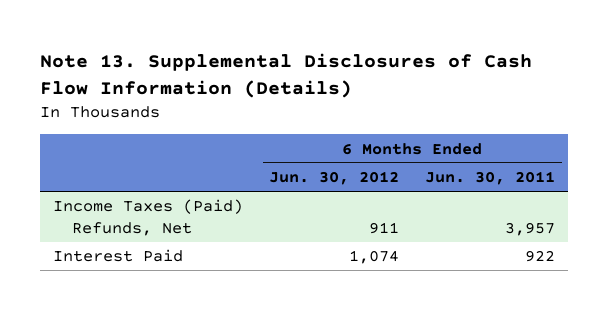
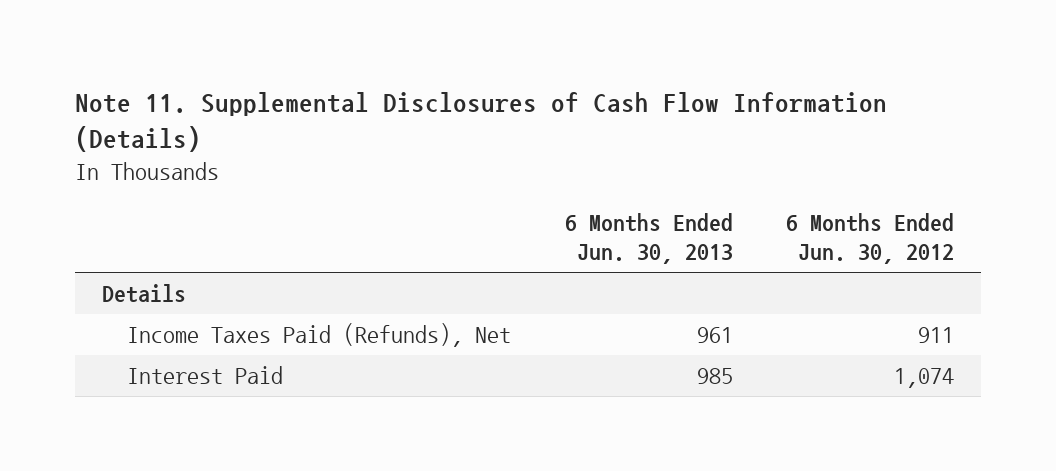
[40,53,533,98] Note 13. Supplemental Disclosures of Cash Flow Information (Details) -> [74,92,887,153] Note 11. Supplemental Disclosures of Cash Flow Information (Details)
[425,170,556,185] Jun. 30, 2011 -> none
none -> [564,212,733,265] 6 Months Ended Jun. 30, 2013
none -> [101,283,186,303] Details
[53,199,244,237] Income Taxes (Paid) Refunds, Net -> [126,322,511,347] Income Taxes Paid (Refunds), Net

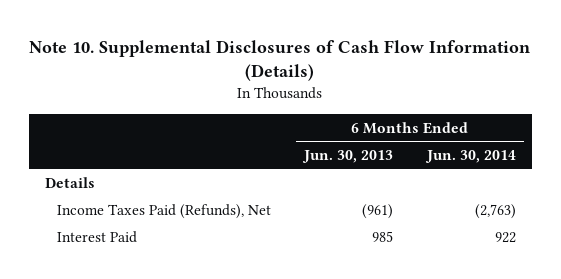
[74,92,887,153] Note 11. Supplemental Disclosures of Cash Flow Information (Details) -> [29,40,531,82] Note 10. Supplemental Disclosures of Cash Flow Information (Details)
[786,212,955,265] 6 Months Ended Jun. 30, 2012 -> none
none -> [424,149,516,163] Jun. 30, 2014
[696,326,733,343] 961 -> [362,203,394,219] (961)

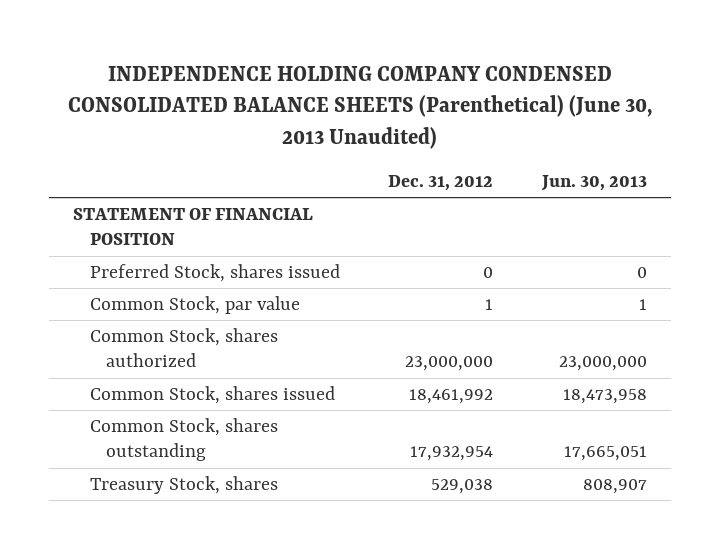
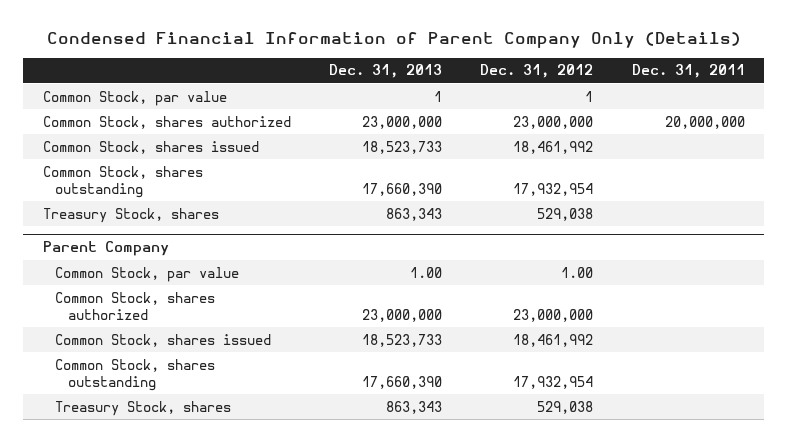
[68,65,653,150] INDEPENDENCE HOLDING COMPANY CONDENSED CONSOLIDATED BALANCE SHEETS (Parenthetical) (June 30, 2013 Unaudited) -> [46,32,741,49] Condensed Financial Information of Parent Company Only (Details)
[541,174,648,191] Jun. 30, 2013 -> none
none -> [328,64,442,79] Dec. 31, 2013
none -> [631,64,745,79] Dec. 31, 2011
[73,208,314,246] STATEMENT OF FINANCIAL POSITION -> none
[89,264,340,283] Preferred Stock, shares issued -> none
none -> [42,241,169,257] Parent Company
none -> [55,266,240,282] Common Stock, par value
none -> [55,291,216,320] Common Stock, shares authorized
none -> [55,333,272,347] Common Stock, shares issued
none -> [55,358,216,391] Common Stock, shares outstanding
none -> [55,400,232,416] Treasury Stock, shares

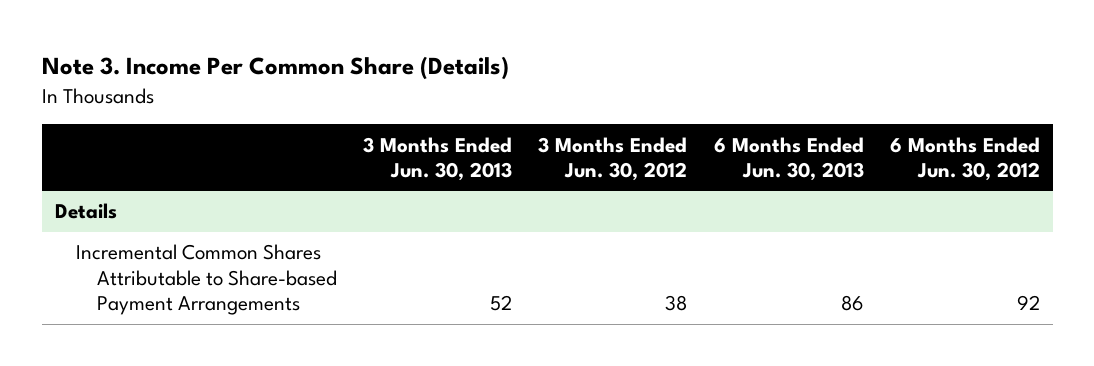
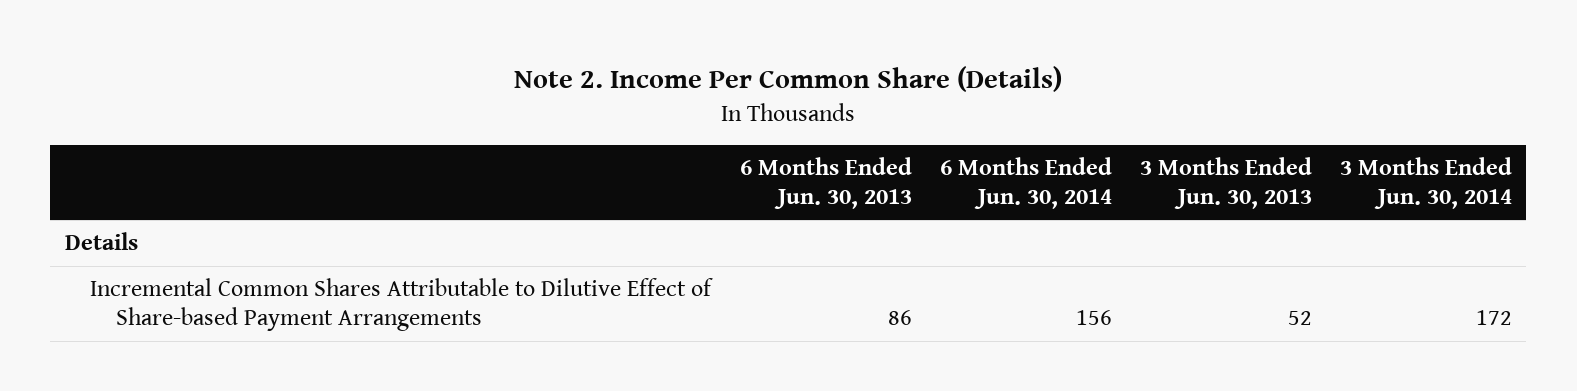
[41,56,509,81] Note 3. Income Per Common Share (Details) -> [514,66,1063,93] Note 2. Income Per Common Share (Details)
[538,136,688,181] 3 Months Ended Jun. 30, 2012 -> none
[889,136,1040,181] 6 Months Ended Jun. 30, 2012 -> none
none -> [939,157,1112,210] 6 Months Ended Jun. 30, 2014
none -> [1339,157,1512,210] 3 Months Ended Jun. 30, 2014
[75,244,338,316] Incremental Common Shares Attributable to Share-based Payment Arrangements -> [90,278,714,332] Incremental Common Shares Attributable to Dilutive Effect of Share-based Payment Arrangements

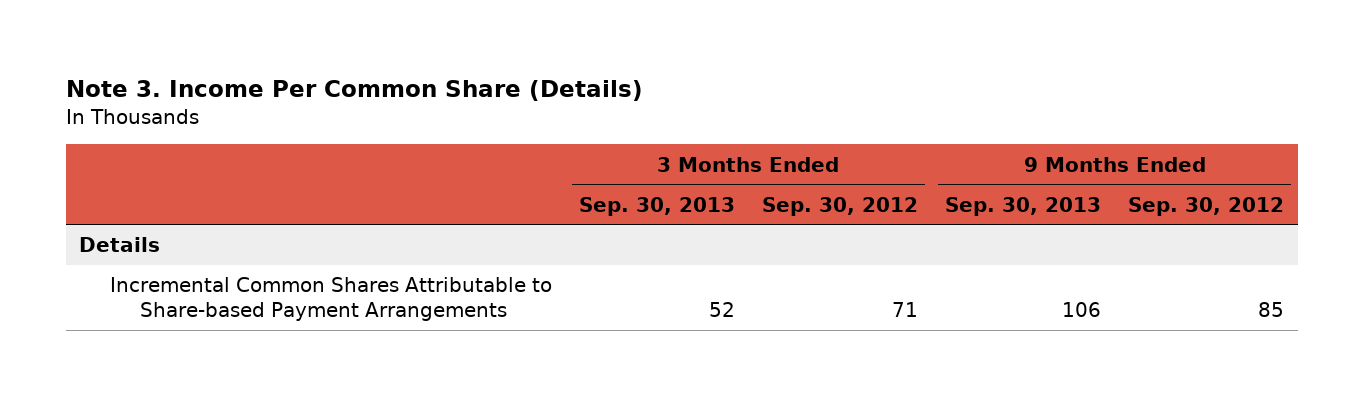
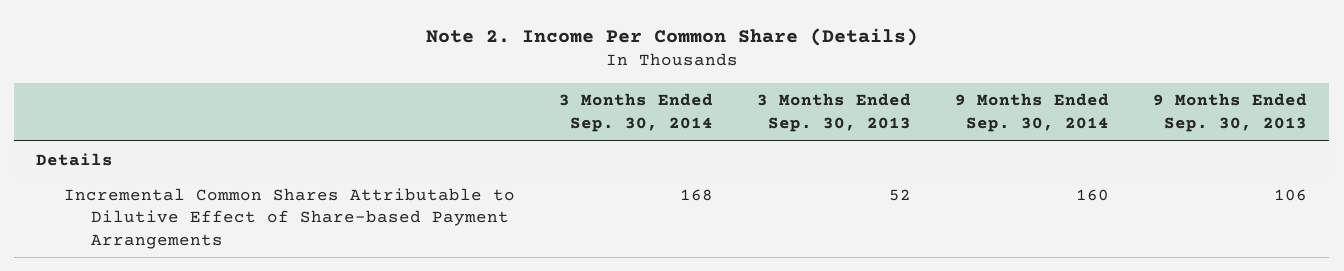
[65,79,643,101] Note 3. Income Per Common Share (Details) -> [425,27,918,46] Note 2. Income Per Common Share (Details)
[762,196,919,216] Sep. 30, 2012 -> none
[1128,196,1285,216] Sep. 30, 2012 -> none
none -> [558,93,713,133] 3 Months Ended Sep. 30, 2014
none -> [955,93,1110,133] 9 Months Ended Sep. 30, 2014
[109,277,552,321] Incremental Common Shares Attributable to Share-based Payment Arrangements -> [63,187,515,249] Incremental Common Shares Attributable to Dilutive Effect of Share-based Payment Arrangements

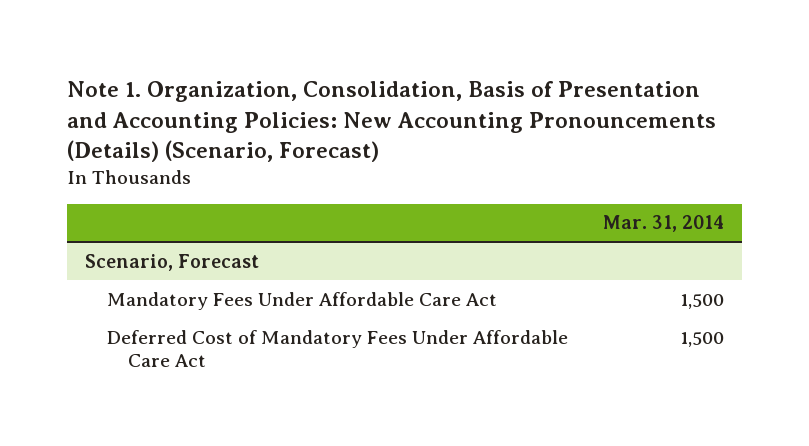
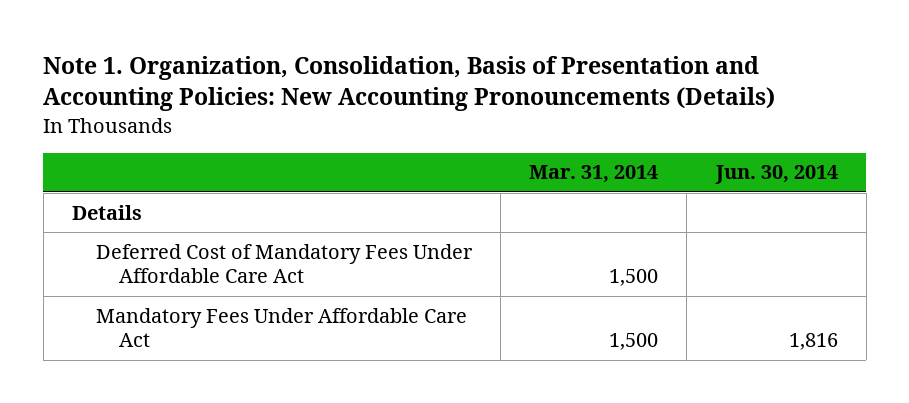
[66,81,716,162] Note 1. Organization, Consolidation, Basis of Presentation and Accounting Policies: New Accounting Pronouncements (Details) (Scenario, Forecast) -> [43,56,776,112] Note 1. Organization, Consolidation, Basis of Presentation and Accounting Policies: New Accounting Pronouncements (Details)
none -> [714,165,838,185] Jun. 30, 2014
[84,253,259,271] Scenario, Forecast -> none
[106,291,497,310] Mandatory Fees Under Affordable Care Act -> none
none -> [71,204,142,220] Details
none -> [95,307,467,348] Mandatory Fees Under Affordable Care Act

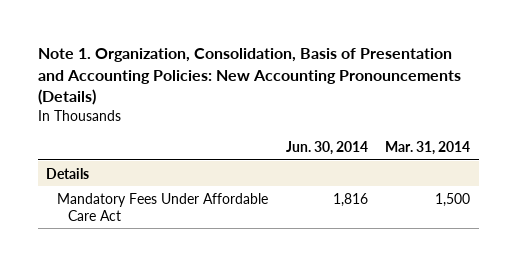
[95,243,473,284] Deferred Cost of Mandatory Fees Under Affordable Care Act -> none

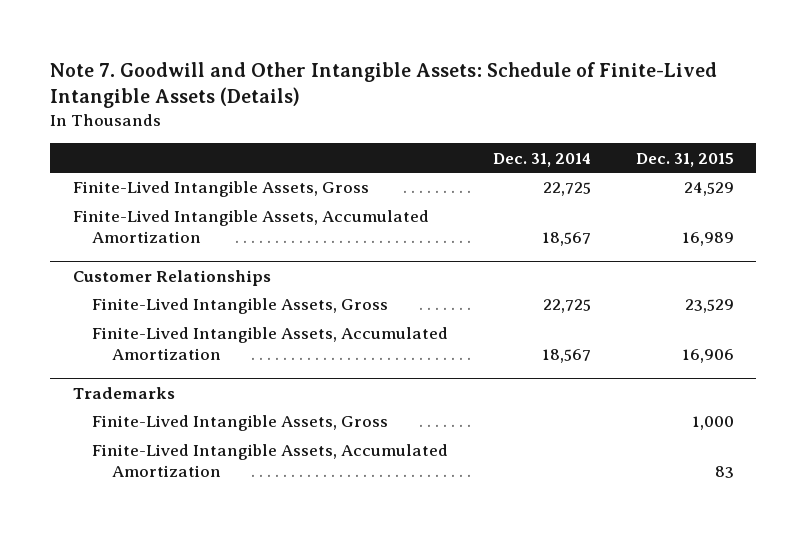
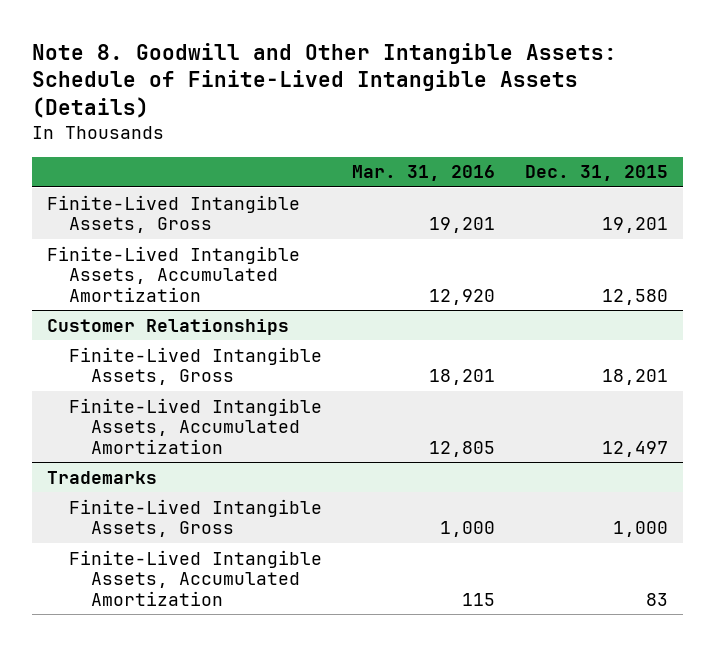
[50,61,718,109] Note 7. Goodwill and Other Intangible Assets: Schedule of Finite-Lived Intangible Assets (Details) -> [32,42,618,118] Note 8. Goodwill and Other Intangible Assets: Schedule of Finite-Lived Intangible Assets (Details)
[493,152,592,167] Dec. 31, 2014 -> none
none -> [351,165,495,182] Mar. 31, 2016
[683,182,734,197] 24,529 -> [601,217,668,234] 19,201
[681,231,734,246] 16,989 -> [601,288,668,305] 12,580
[684,299,734,314] 23,529 -> [601,369,668,386] 18,201
[681,348,734,363] 16,906 -> [601,440,668,457] 12,497

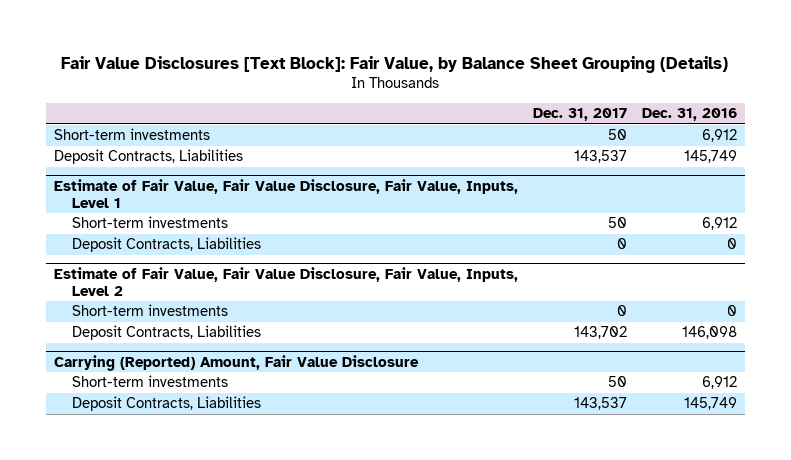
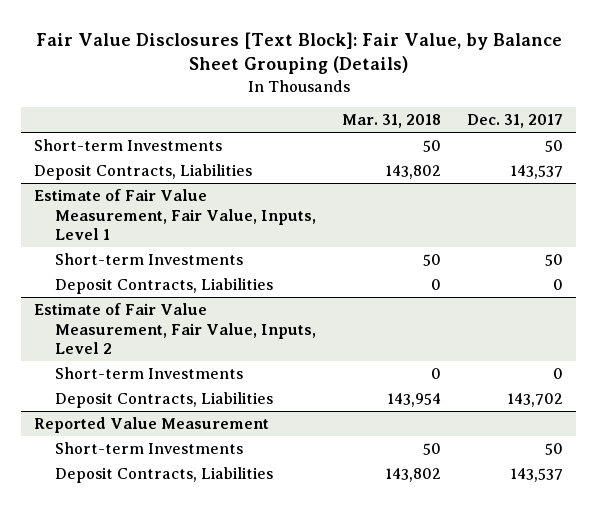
[642,108,738,122] Dec. 31, 2016 -> none
none -> [342,114,442,129] Mar. 31, 2018
[53,128,210,141] Short-term investments -> [34,138,223,151] Short-term Investments
[53,178,518,208] Estimate of Fair Value, Fair Value Disclosure, Fair Value, Inputs, Level 1 -> [34,188,317,241] Estimate of Fair Value Measurement, Fair Value, Inputs, Level 1
[72,216,229,229] Short-term investments -> [55,252,244,265] Short-term Investments
[53,266,518,296] Estimate of Fair Value, Fair Value Disclosure, Fair Value, Inputs, Level 2 -> [34,302,317,355] Estimate of Fair Value Measurement, Fair Value, Inputs, Level 2
[72,304,229,317] Short-term investments -> [55,366,244,379] Short-term Investments
[53,354,419,371] Carrying (Reported) Amount, Fair Value Disclosure -> [34,416,270,433] Reported Value Measurement
[72,375,229,388] Short-term investments -> [55,441,244,454] Short-term Investments

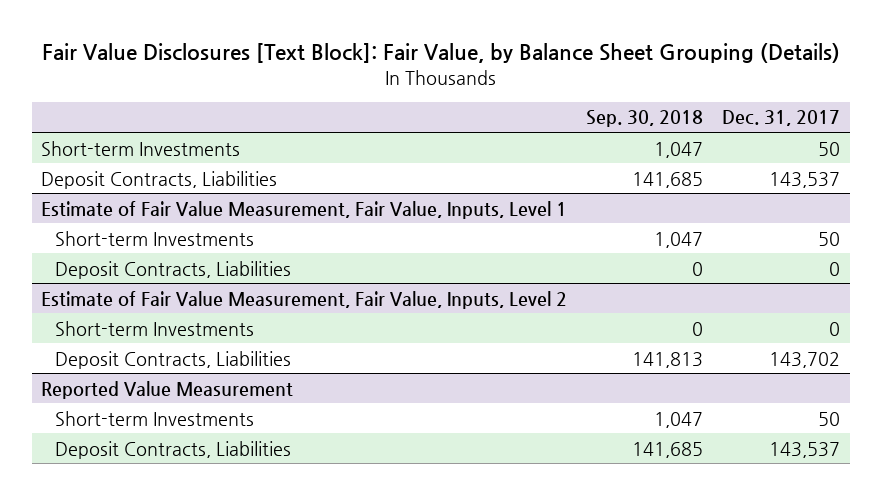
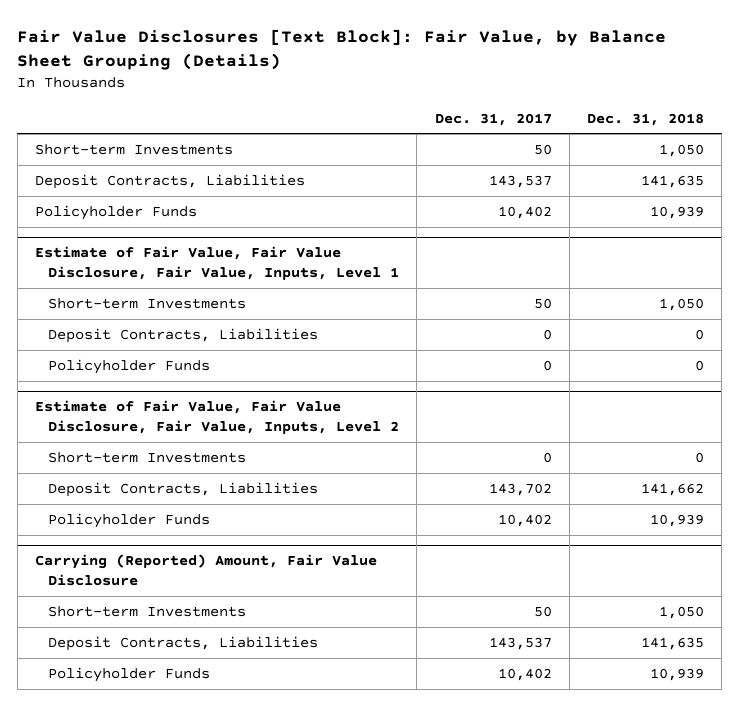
[586,110,704,128] Sep. 30, 2018 -> none
none -> [587,112,705,126] Dec. 31, 2018
none -> [35,204,198,220] Policyholder Funds
[41,200,568,219] Estimate of Fair Value Measurement, Fair Value, Inputs, Level 1 -> [35,245,400,281] Estimate of Fair Value, Fair Value Disclosure, Fair Value, Inputs, Level 1
none -> [48,358,211,374] Policyholder Funds
[41,290,568,309] Estimate of Fair Value Measurement, Fair Value, Inputs, Level 2 -> [35,399,400,435] Estimate of Fair Value, Fair Value Disclosure, Fair Value, Inputs, Level 2
none -> [48,512,211,528] Policyholder Funds
[41,380,294,399] Reported Value Measurement -> [35,553,378,587] Carrying (Reported) Amount, Fair Value Disclosure
none -> [48,666,211,682] Policyholder Funds

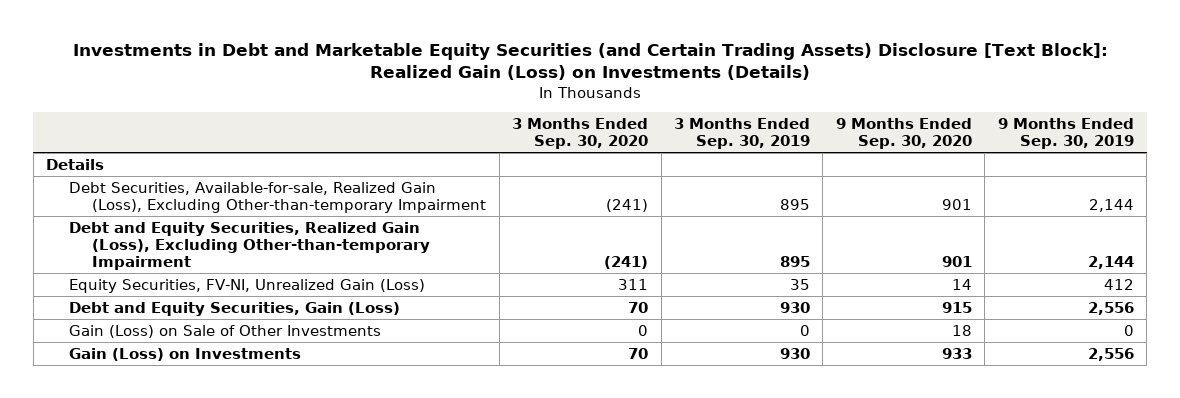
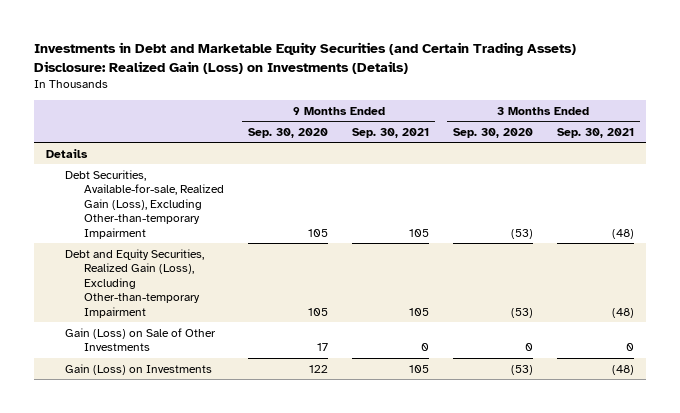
[72,42,1108,81] Investments in Debt and Marketable Equity Securities (and Certain Trading Assets) Disclosure [Text Block]: Realized Gain (Loss) on Investments (Details) -> [34,42,577,74] Investments in Debt and Marketable Equity Securities (and Certain Trading Assets) Disclosure: Realized Gain (Loss) on Investments (Details)
[674,117,811,150] 3 Months Ended Sep. 30, 2019 -> none
[997,117,1134,150] 9 Months Ended Sep. 30, 2019 -> none
none -> [351,127,429,138] Sep. 30, 2021
none -> [556,127,634,138] Sep. 30, 2021
[69,278,426,293] Equity Securities, FV-NI, Unrealized Gain (Loss) -> none
[69,301,401,316] Debt and Equity Securities, Gain (Loss) -> none
[606,199,649,213] (241) -> [510,228,533,239] (53)
[941,199,972,211] 901 -> [308,228,329,237] 105
[604,256,649,270] (241) -> [510,307,533,318] (53)
[941,256,972,268] 901 -> [308,307,329,316] 105
[951,324,972,336] 18 -> [317,343,329,352] 17
[628,347,649,359] 70 -> [510,364,533,375] (53)
[941,347,972,359] 933 -> [309,364,329,373] 122

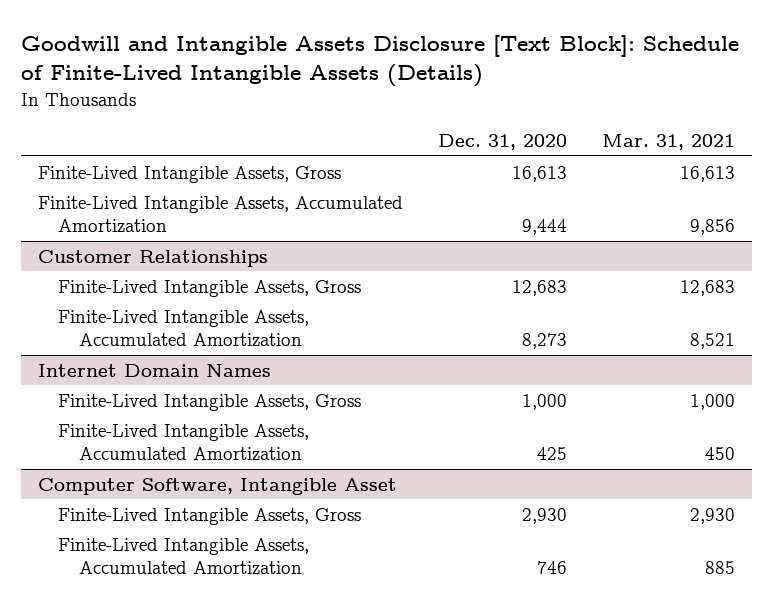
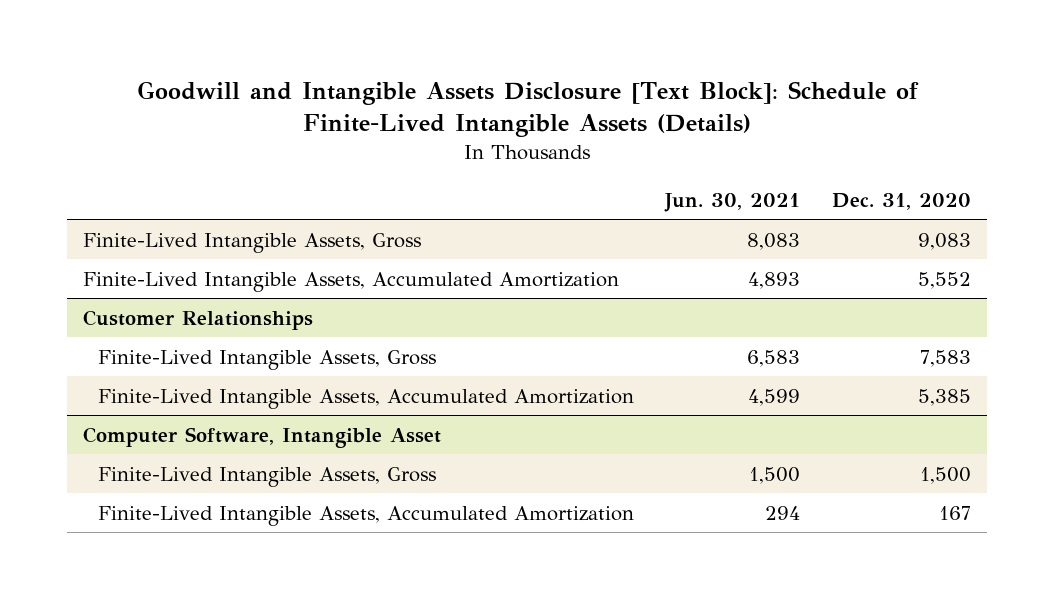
[601,134,735,151] Mar. 31, 2021 -> none
none -> [664,192,801,212] Jun. 30, 2021
[511,165,567,182] 16,613 -> [917,232,971,250] 9,083
[521,219,567,236] 9,444 -> [917,271,971,289] 5,552
[38,363,272,377] Internet Domain Names -> none
[58,393,362,411] Finite-Lived Intangible Assets, Gross -> none
[58,423,310,461] Finite-Lived Intangible Assets, Accumulated Amortization -> none
[511,279,567,296] 12,683 -> [919,349,971,367] 7,583
[521,333,567,350] 8,273 -> [917,388,971,406] 5,385
[521,507,567,524] 2,930 -> [919,466,971,484] 1,500
[536,561,567,575] 746 -> [938,505,971,520] 167

